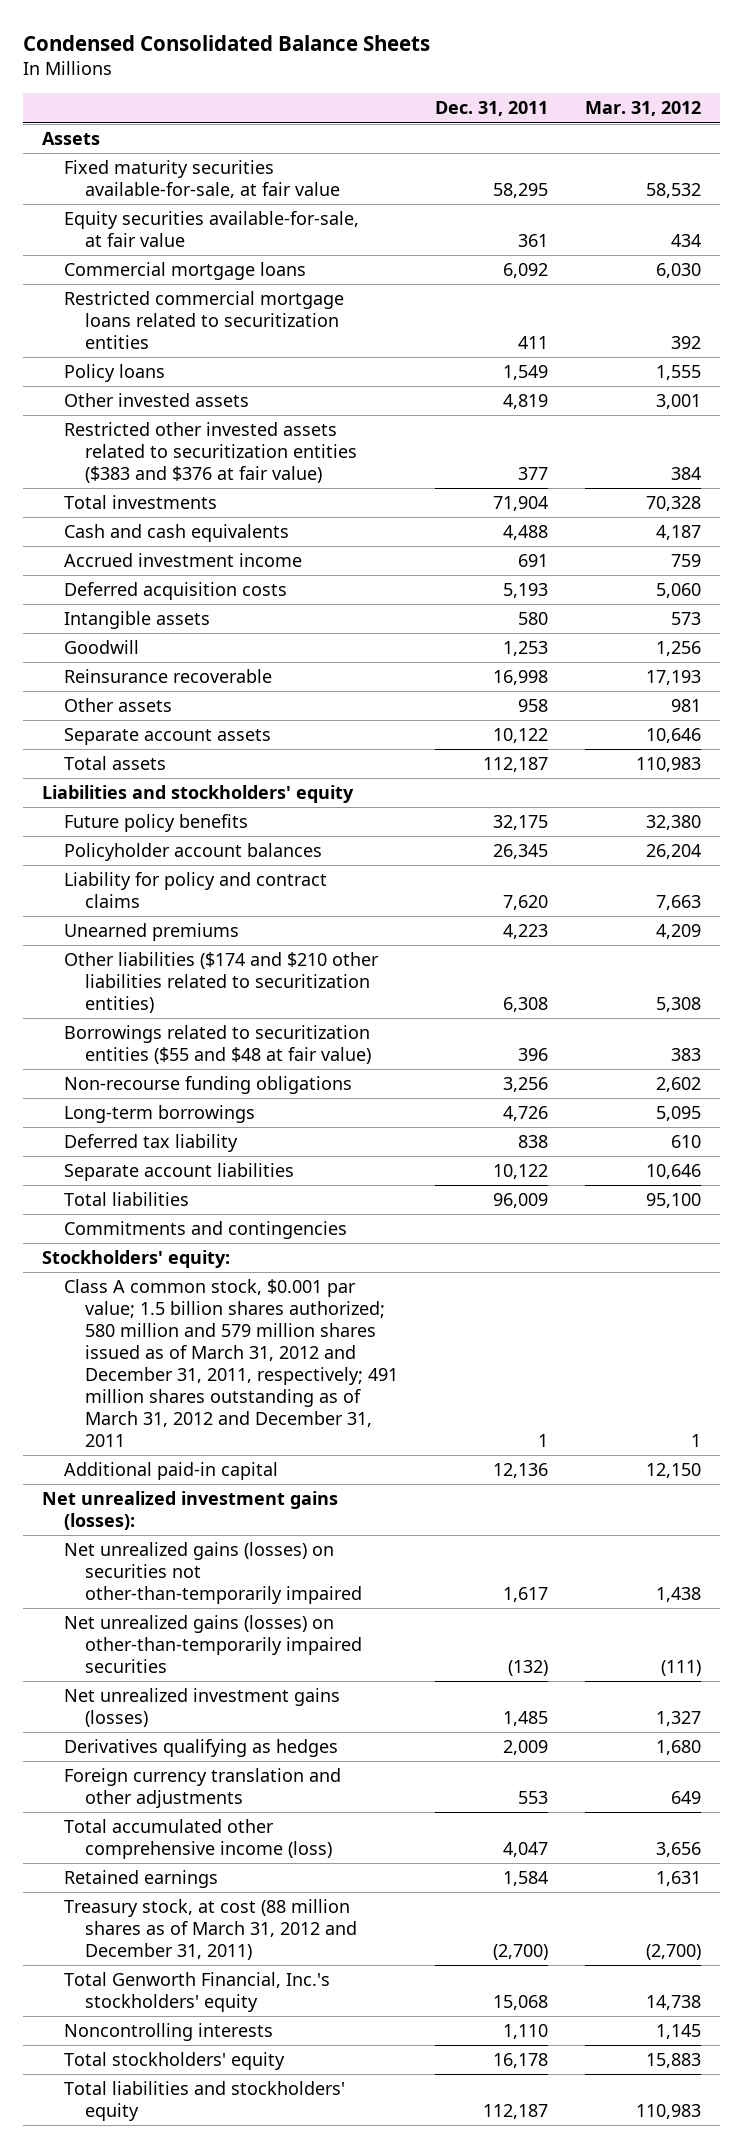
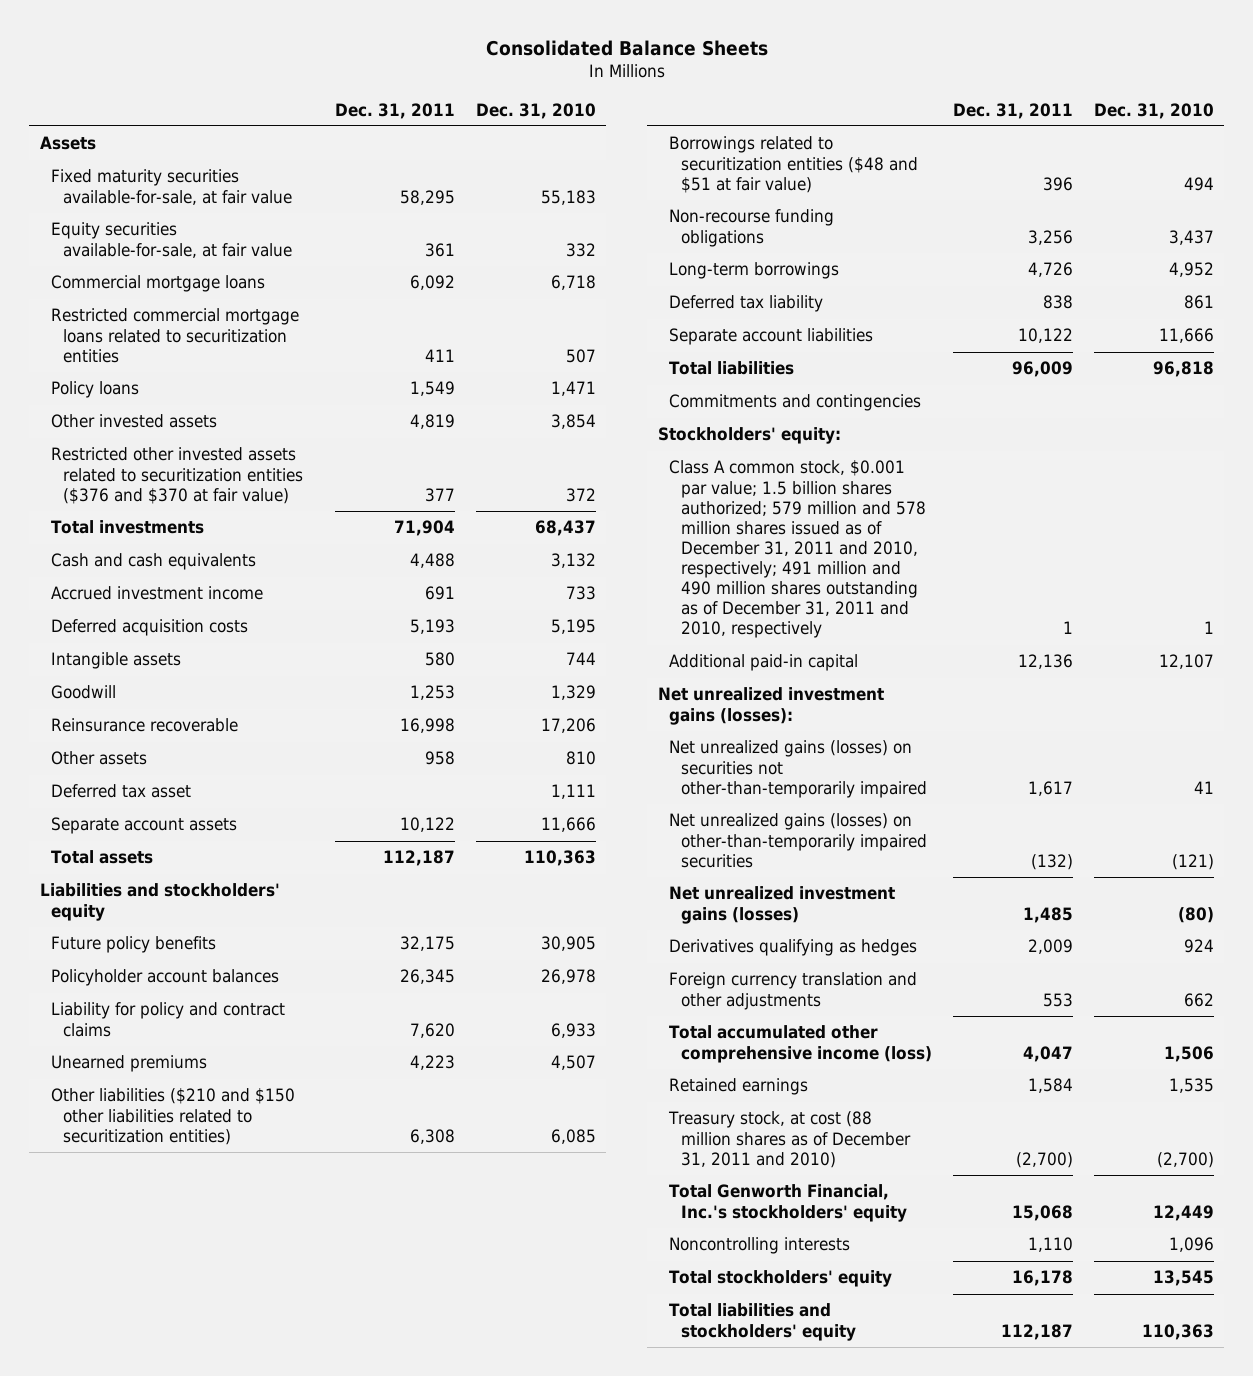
[23,35,431,52] Condensed Consolidated Balance Sheets -> [485,39,768,56] Consolidated Balance Sheets
[585,101,702,117] Mar. 31, 2012 -> none
none -> [475,102,596,119] Dec. 31, 2010
[63,422,358,484] Restricted other invested assets related to securitization entities ($383 and $376 at fair value) -> [51,447,304,504] Restricted other invested assets related to securitization entities ($376 and $370 at fair value)
none -> [51,784,192,799] Deferred tax asset
[63,952,379,1014] Other liabilities ($174 and $210 other liabilities related to securitization entities) -> [51,1088,296,1145] Other liabilities ($210 and $150 other liabilities related to securitization entities)
[63,1025,372,1065] Borrowings related to securitization entities ($55 and $48 at fair value) -> [669,136,918,193] Borrowings related to securitization entities ($48 and $51 at fair value)
[63,1279,399,1448] Class A common stock, $0.001 par value; 1.5 billion shares authorized; 580 million and 579 million shares issued as of March 31, 2012 and December 31, 2011, respectively; 491 million shares outstanding as of March 31, 2012 and December 31, 2011 -> [669,460,926,639] Class A common stock, $0.001 par value; 1.5 billion shares authorized; 579 million and 578 million shares issued as of December 31, 2011 and 2010, respectively; 491 million and 490 million shares outstanding as of December 31, 2011 and 2010, respectively
[63,1899,358,1961] Treasury stock, at cost (88 million shares as of March 31, 2012 and December 31, 2011) -> [668,1111,911,1168] Treasury stock, at cost (88 million shares as of December 31, 2011 and 2010)

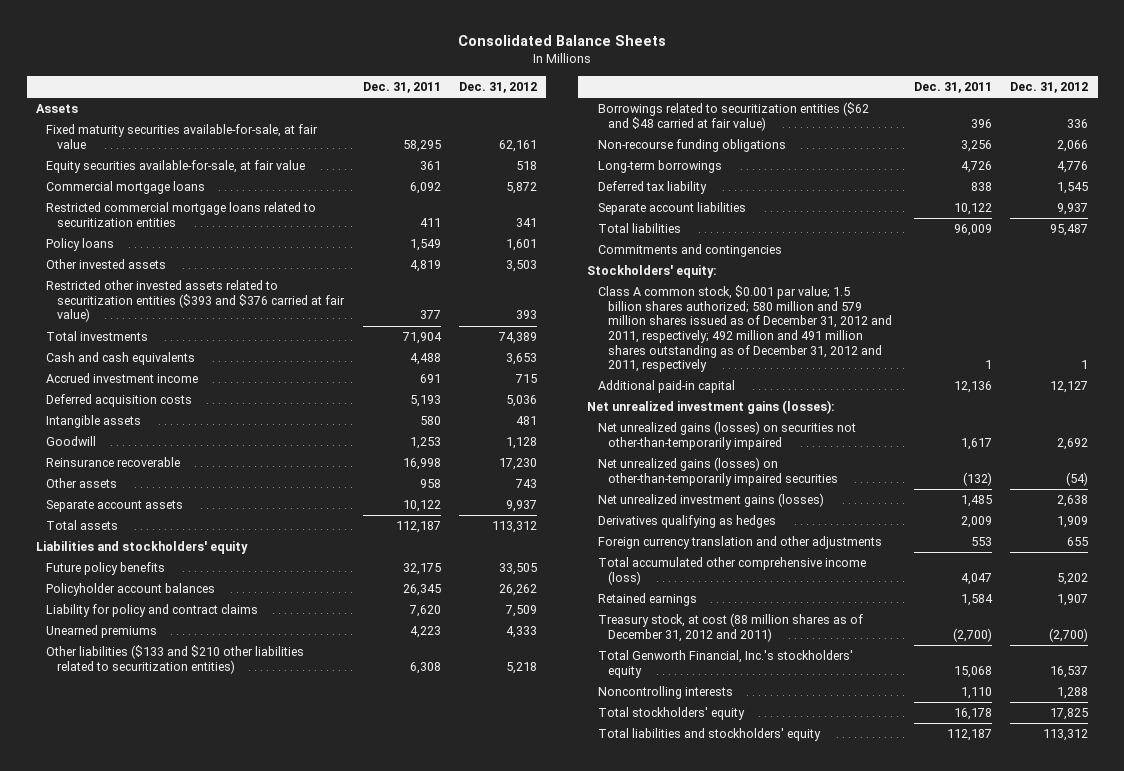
[475,102,596,119] Dec. 31, 2010 -> none
none -> [459,82,538,94] Dec. 31, 2012
[51,447,304,504] Restricted other invested assets related to securitization entities ($376 and $370 at fair value) -> [46,280,345,323] Restricted other invested assets related to securitization entities ($393 and $376 carried at fair value)
[51,784,192,799] Deferred tax asset -> none
[51,1088,296,1145] Other liabilities ($210 and $150 other liabilities related to securitization entities) -> [46,645,305,674] Other liabilities ($133 and $210 other liabilities related to securitization entities)
[669,136,918,193] Borrowings related to securitization entities ($48 and $51 at fair value) -> [597,102,869,131] Borrowings related to securitization entities ($62 and $48 carried at fair value)
[669,460,926,639] Class A common stock, $0.001 par value; 1.5 billion shares authorized; 579 million and 578 million shares issued as of December 31, 2011 and 2010, respectively; 491 million and 490 million shares outstanding as of December 31, 2011 and 2010, respectively -> [597,285,893,373] Class A common stock, $0.001 par value; 1.5 billion shares authorized; 580 million and 579 million shares issued as of December 31, 2012 and 2011, respectively; 492 million and 491 million shares outstanding as of December 31, 2012 and 2011, respectively
[668,1111,911,1168] Treasury stock, at cost (88 million shares as of December 31, 2011 and 2010) -> [597,613,863,642] Treasury stock, at cost (88 million shares as of December 31, 2012 and 2011)

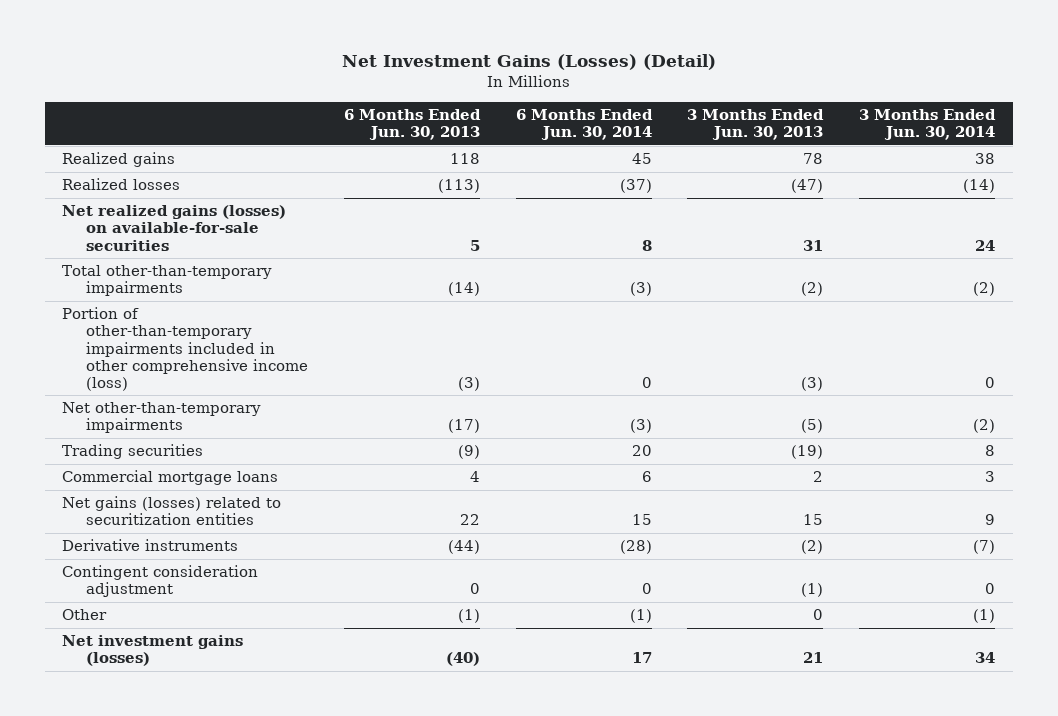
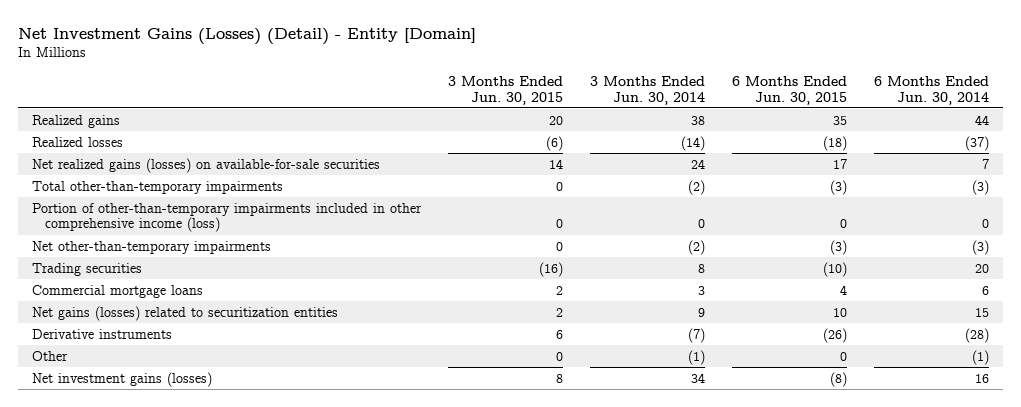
[341,54,716,71] Net Investment Gains (Losses) (Detail) -> [18,27,477,45] Net Investment Gains (Losses) (Detail) - Entity [Domain]
[343,109,481,141] 6 Months Ended Jun. 30, 2013 -> none
[687,109,825,141] 3 Months Ended Jun. 30, 2013 -> none
none -> [447,75,563,105] 3 Months Ended Jun. 30, 2015
none -> [732,75,848,105] 6 Months Ended Jun. 30, 2015
[631,153,652,165] 45 -> [975,114,990,125] 44
[641,239,652,251] 8 -> [982,158,990,169] 7
[62,565,259,598] Contingent consideration adjustment -> none
[631,652,652,664] 17 -> [975,373,990,383] 16

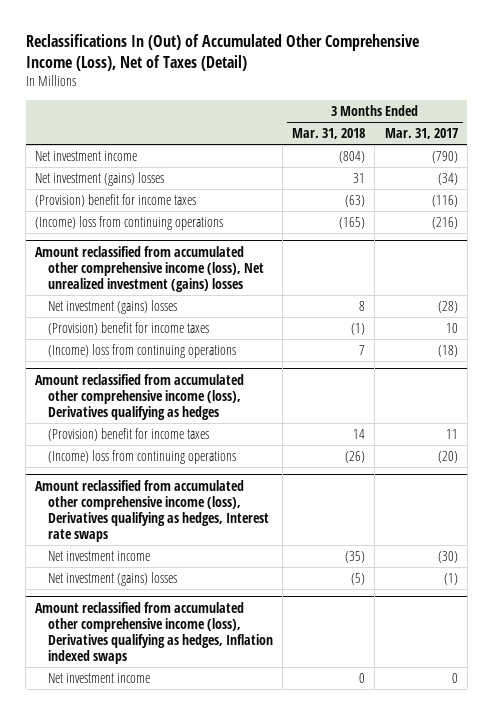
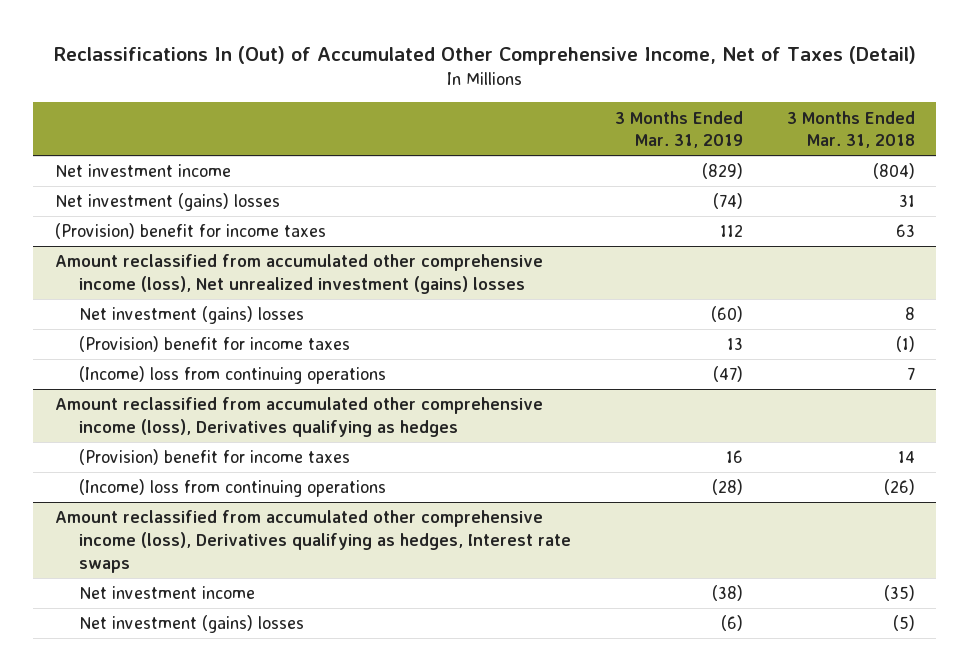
[25,33,419,72] Reclassifications In (Out) of Accumulated Other Comprehensive Income (Loss), Net of Taxes (Detail) -> [53,45,916,65] Reclassifications In (Out) of Accumulated Other Comprehensive Income, Net of Taxes (Detail)
[384,127,458,139] Mar. 31, 2017 -> none
none -> [614,110,743,149] 3 Months Ended Mar. 31, 2019
[35,215,224,230] (Income) loss from continuing operations -> none
[345,194,366,207] (63) -> [895,224,915,238] 63
[35,601,273,664] Amount reclassified from accumulated other comprehensive income (loss), Derivatives qualifying as hedges, Inflation indexed swaps -> none
[47,672,150,683] Net investment income -> none

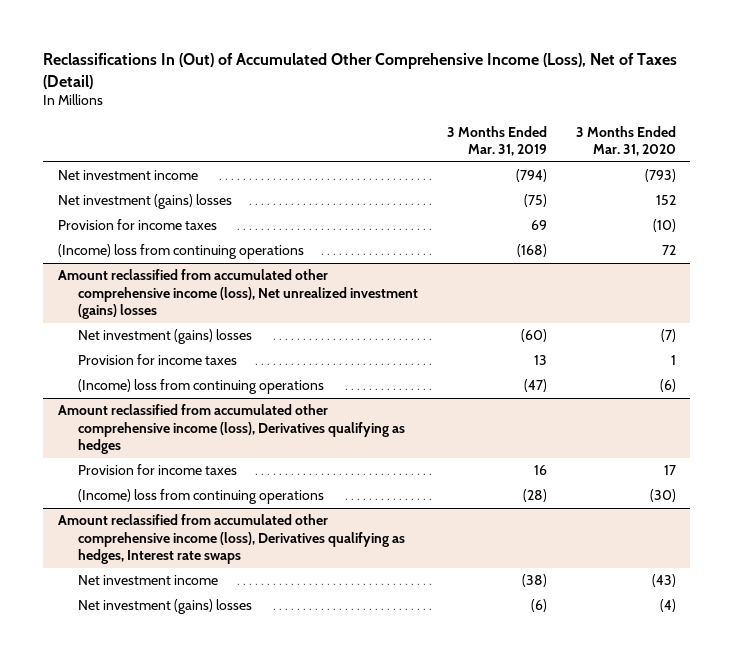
[53,45,916,65] Reclassifications In (Out) of Accumulated Other Comprehensive Income, Net of Taxes (Detail) -> [43,52,678,89] Reclassifications In (Out) of Accumulated Other Comprehensive Income (Loss), Net of Taxes (Detail)
[786,110,915,149] 3 Months Ended Mar. 31, 2018 -> none
none -> [575,125,676,157] 3 Months Ended Mar. 31, 2020
[701,163,743,180] (829) -> [515,169,547,183] (794)
[712,193,743,210] (74) -> [523,194,547,208] (75)
[55,223,327,240] (Provision) benefit for income taxes -> [57,219,217,231] Provision for income taxes
[719,224,743,238] 112 -> [530,220,547,231] 69
none -> [57,244,304,260] (Income) loss from continuing operations
[79,336,351,353] (Provision) benefit for income taxes -> [78,354,238,366] Provision for income taxes
[79,449,351,466] (Provision) benefit for income taxes -> [78,464,238,476] Provision for income taxes

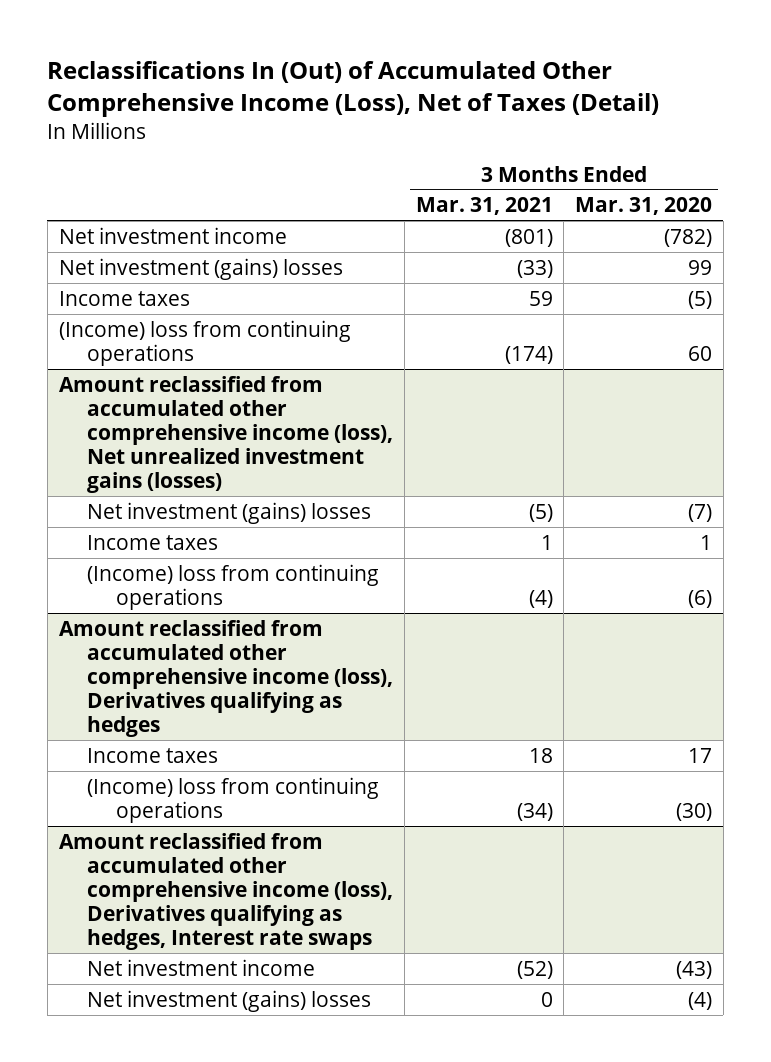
[446,125,547,157] 3 Months Ended Mar. 31, 2019 -> none
none -> [415,197,553,216] Mar. 31, 2021
[644,169,676,183] (793) -> [664,228,713,247] (782)
[655,195,676,206] 152 -> [688,259,713,275] 99
[57,219,217,231] Provision for income taxes -> [58,290,190,306] Income taxes
[652,219,676,233] (10) -> [688,290,713,309] (5)
[661,245,676,256] 72 -> [688,345,713,361] 60
[57,269,419,320] Amount reclassified from accumulated other comprehensive income (loss), Net unrealized investment (gains) losses -> [58,375,394,494] Amount reclassified from accumulated other comprehensive income (loss), Net unrealized investment gains (losses)
[78,354,238,366] Provision for income taxes -> [87,534,219,550] Income taxes
[78,464,238,476] Provision for income taxes -> [87,747,219,763] Income taxes

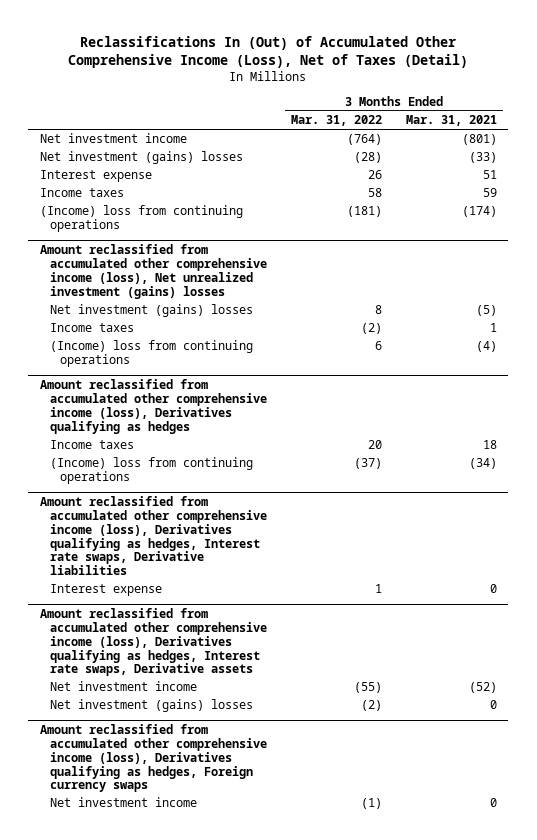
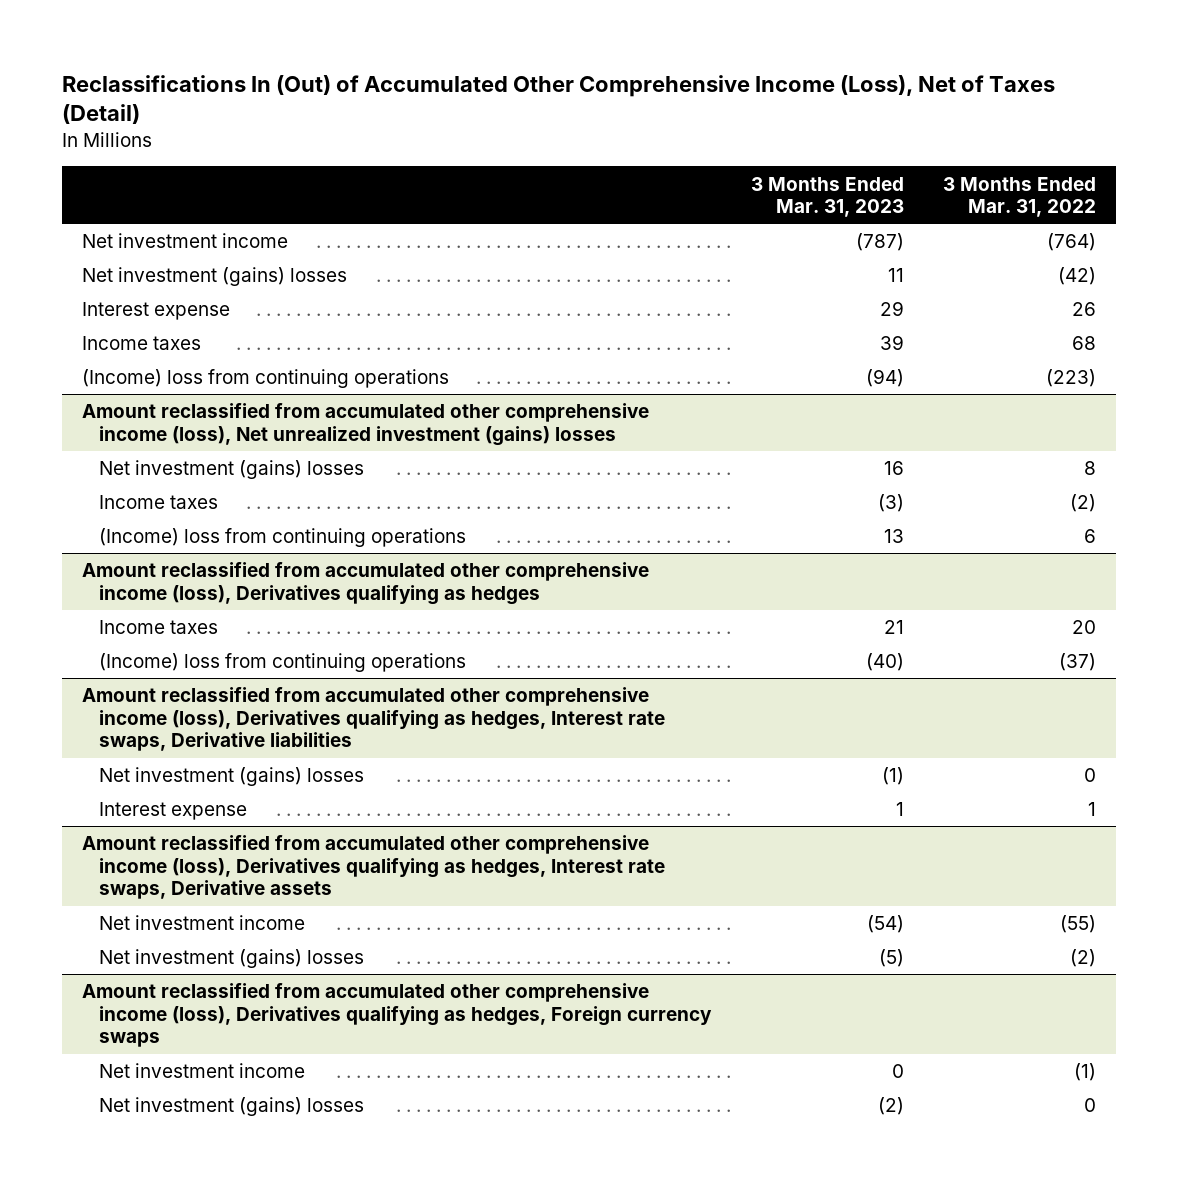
[405,115,497,127] Mar. 31, 2021 -> none
none -> [750,176,904,218] 3 Months Ended Mar. 31, 2023
[353,152,382,164] (28) -> [1058,267,1097,286] (42)
[367,188,382,198] 58 -> [1072,336,1097,351] 68
[346,206,382,218] (181) -> [1046,369,1097,388] (223)
none -> [98,767,364,787] Net investment (gains) losses
none -> [98,1097,364,1117] Net investment (gains) losses

